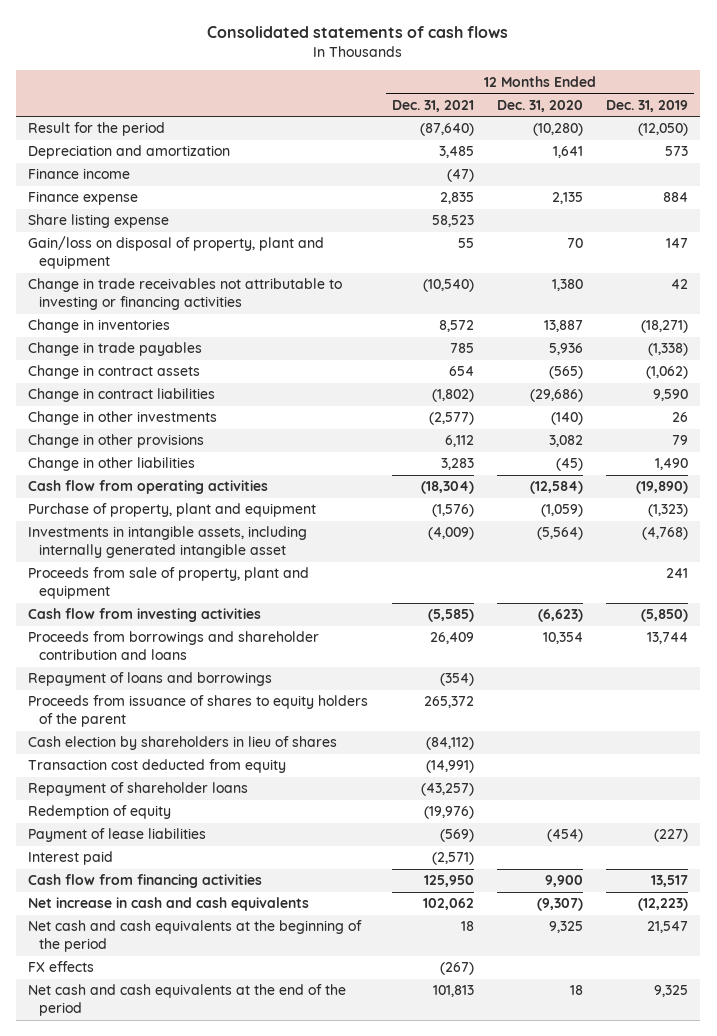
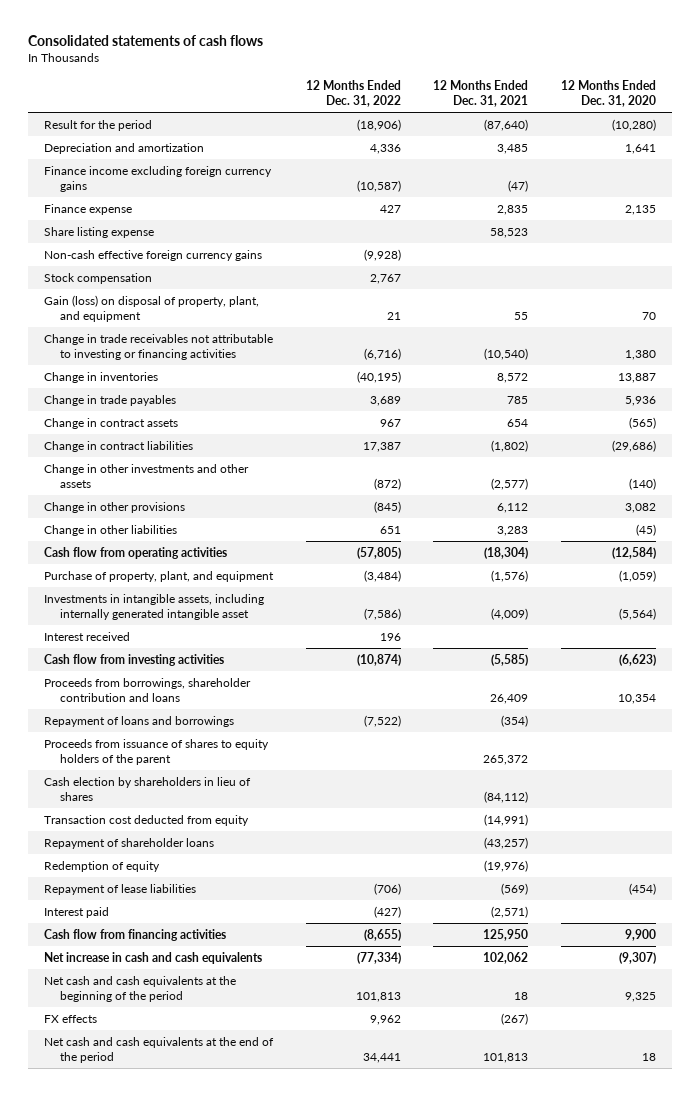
[606,99,689,112] Dec. 31, 2019 -> none
none -> [305,79,401,108] 12 Months Ended Dec. 31, 2022
[28,168,131,180] Finance income -> [44,165,273,192] Finance income excluding foreign currency gains
none -> [44,249,263,261] Non-cash effective foreign currency gains
none -> [44,272,153,284] Stock compensation
[28,236,325,270] Gain/loss on disposal of property, plant and equipment -> [44,294,260,322] Gain (loss) on disposal of property, plant, and equipment
[28,411,218,426] Change in other investments -> [44,463,250,488] Change in other investments and other assets
[28,503,317,518] Purchase of property, plant and equipment -> [44,570,275,582] Purchase of property, plant, and equipment
[28,567,310,600] Proceeds from sale of property, plant and equipment -> none
none -> [44,631,131,641] Interest received
[28,631,320,661] Proceeds from borrowings and shareholder contribution and loans -> [44,677,252,702] Proceeds from borrowings, shareholder contribution and loans
[28,828,207,843] Payment of lease liabilities -> [44,883,197,895] Repayment of lease liabilities

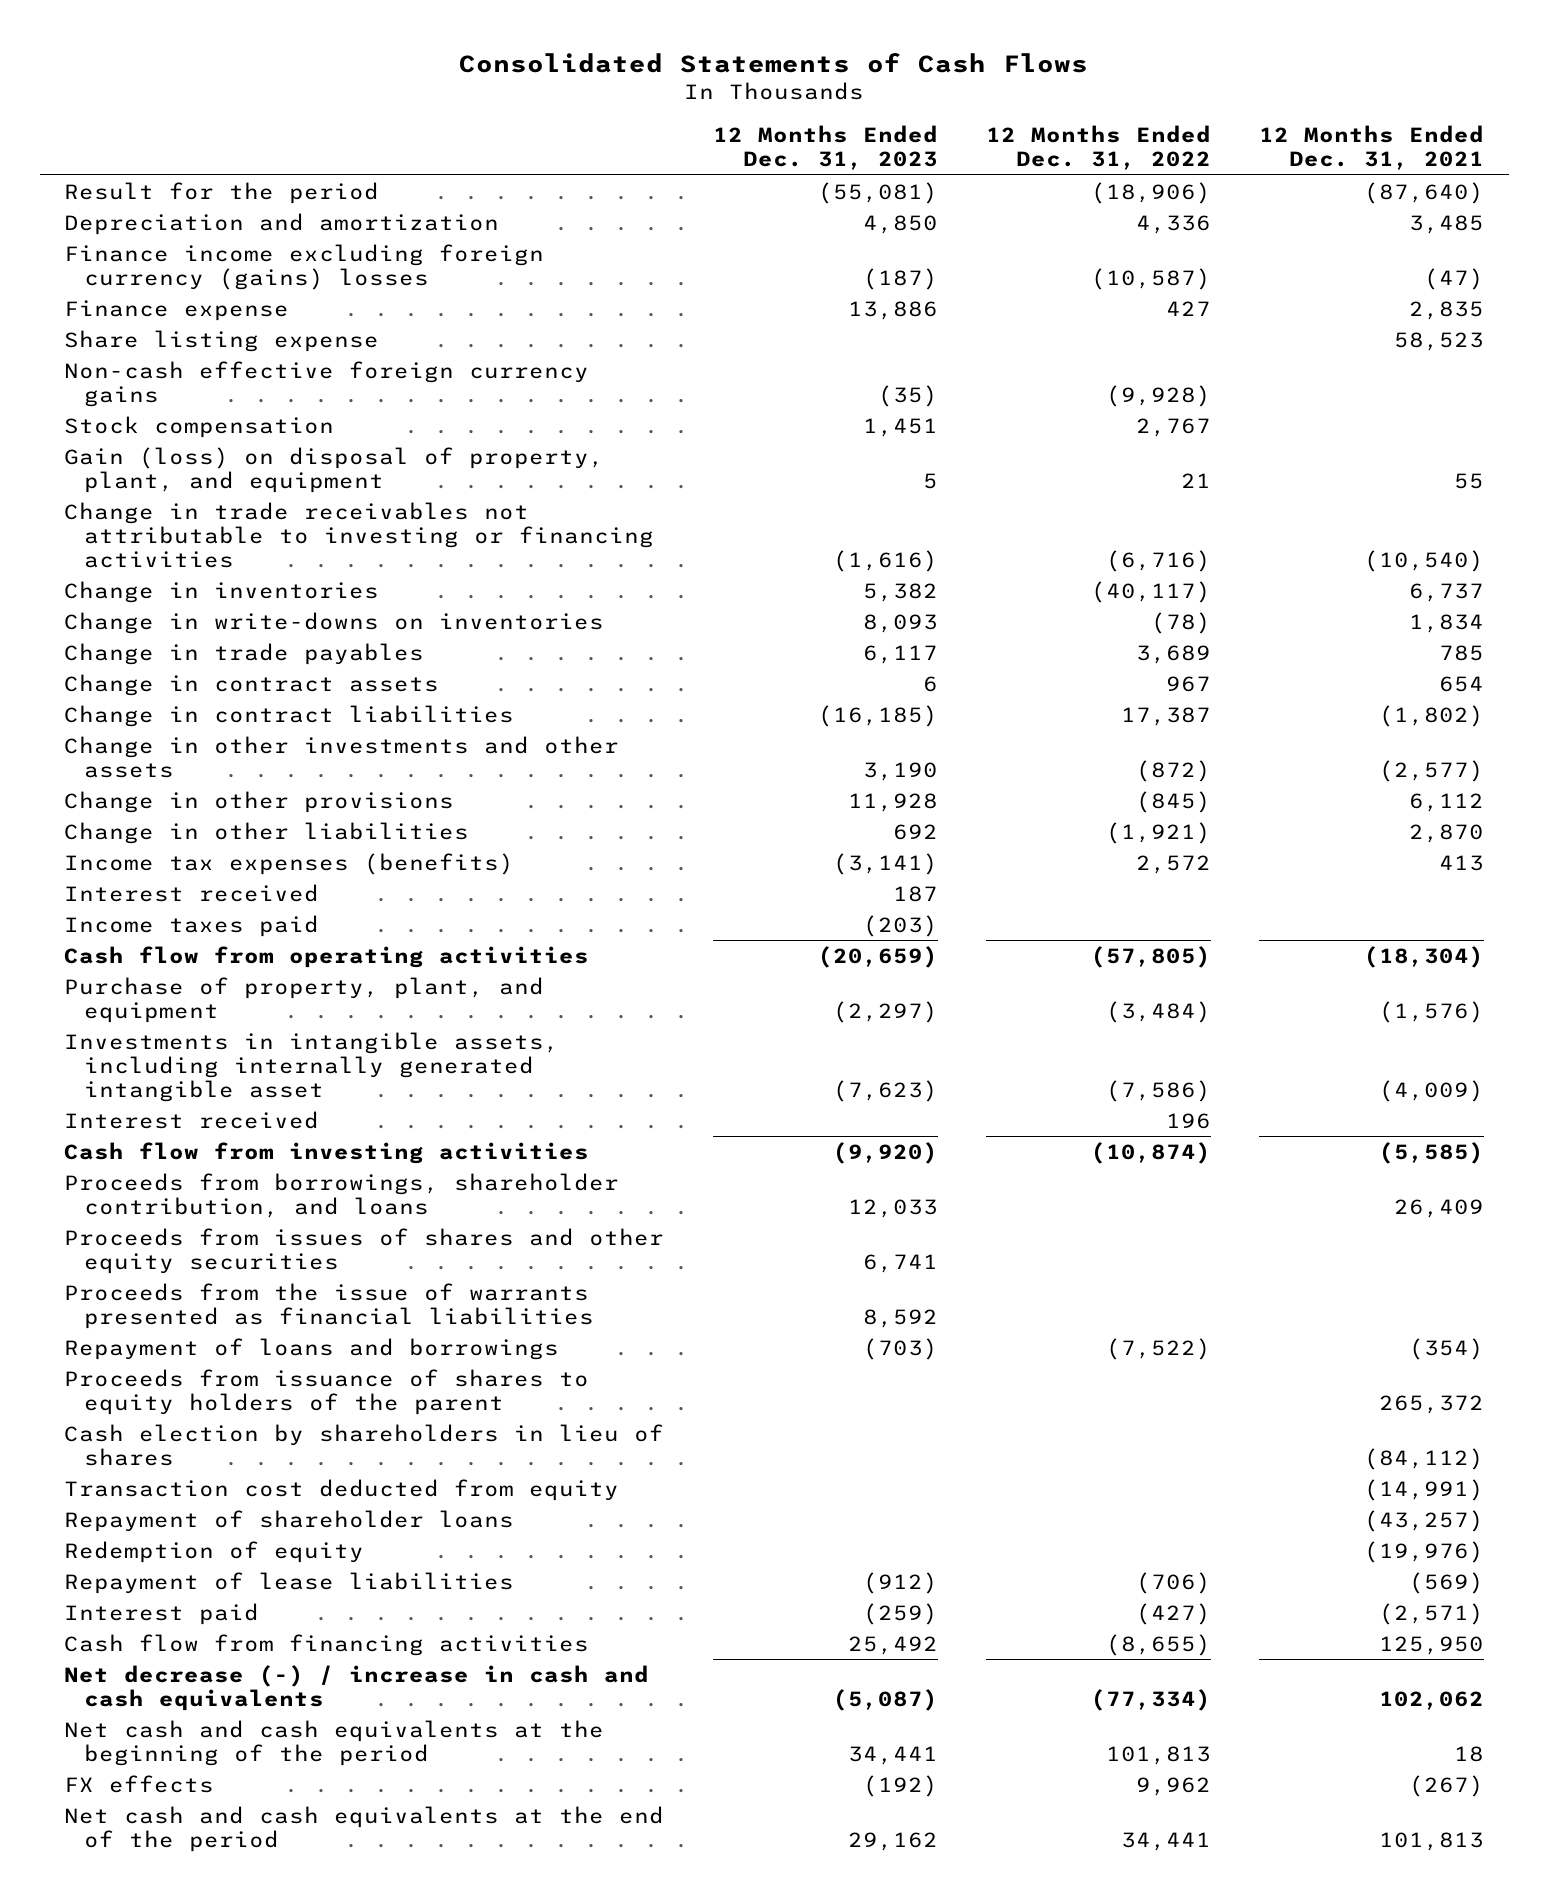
[27,35,263,47] Consolidated statements of cash flows -> [459,52,1089,73] Consolidated Statements of Cash Flows
[560,79,656,108] 12 Months Ended Dec. 31, 2020 -> none
none -> [712,125,938,171] 12 Months Ended Dec. 31, 2023
[44,165,273,192] Finance income excluding foreign currency gains -> [64,243,545,290] Finance income excluding foreign currency (gains) losses
[356,370,401,383] (40,195) -> [1091,580,1212,603] (40,117)
[497,372,529,383] 8,572 -> [1409,582,1485,602] 6,737
none -> [64,611,605,634] Change in write-downs on inventories
[379,525,401,534] 651 -> [1106,821,1212,844] (1,921)
[497,525,529,536] 3,283 -> [1409,823,1485,843] 2,870
none -> [64,852,515,875] Income tax expenses (benefits)
none -> [64,883,320,902] Interest received
none -> [64,914,320,937] Income taxes paid
[44,677,252,702] Proceeds from borrowings, shareholder contribution and loans -> [64,1172,620,1218] Proceeds from borrowings, shareholder contribution, and loans
none -> [64,1227,665,1274] Proceeds from issues of shares and other equity securities
none -> [64,1282,595,1329] Proceeds from the issue of warrants presented as financial liabilities
[44,951,263,964] Net increase in cash and cash equivalents -> [64,1664,650,1711] Net decrease (-) / increase in cash and cash equivalents

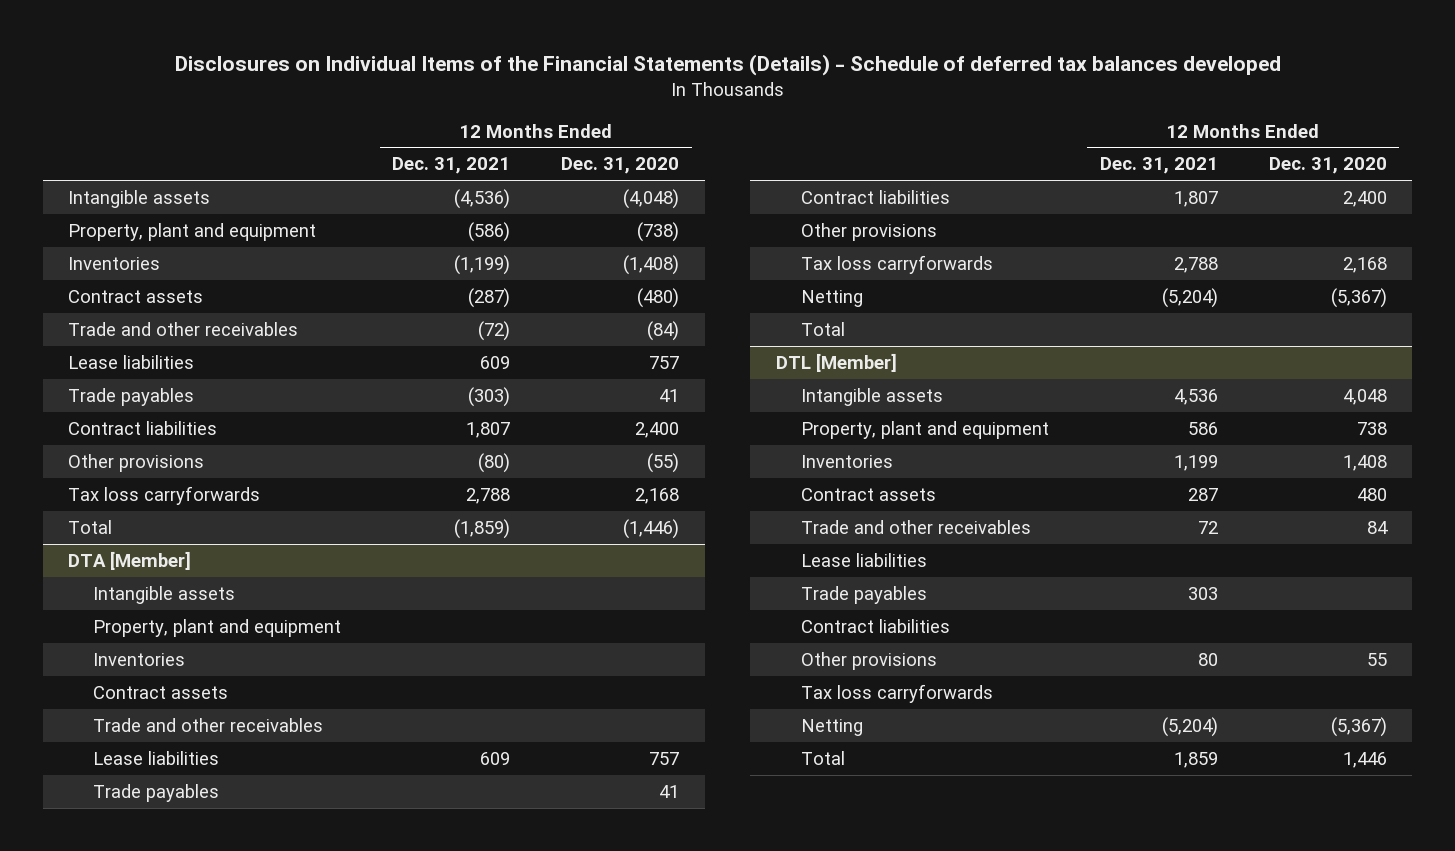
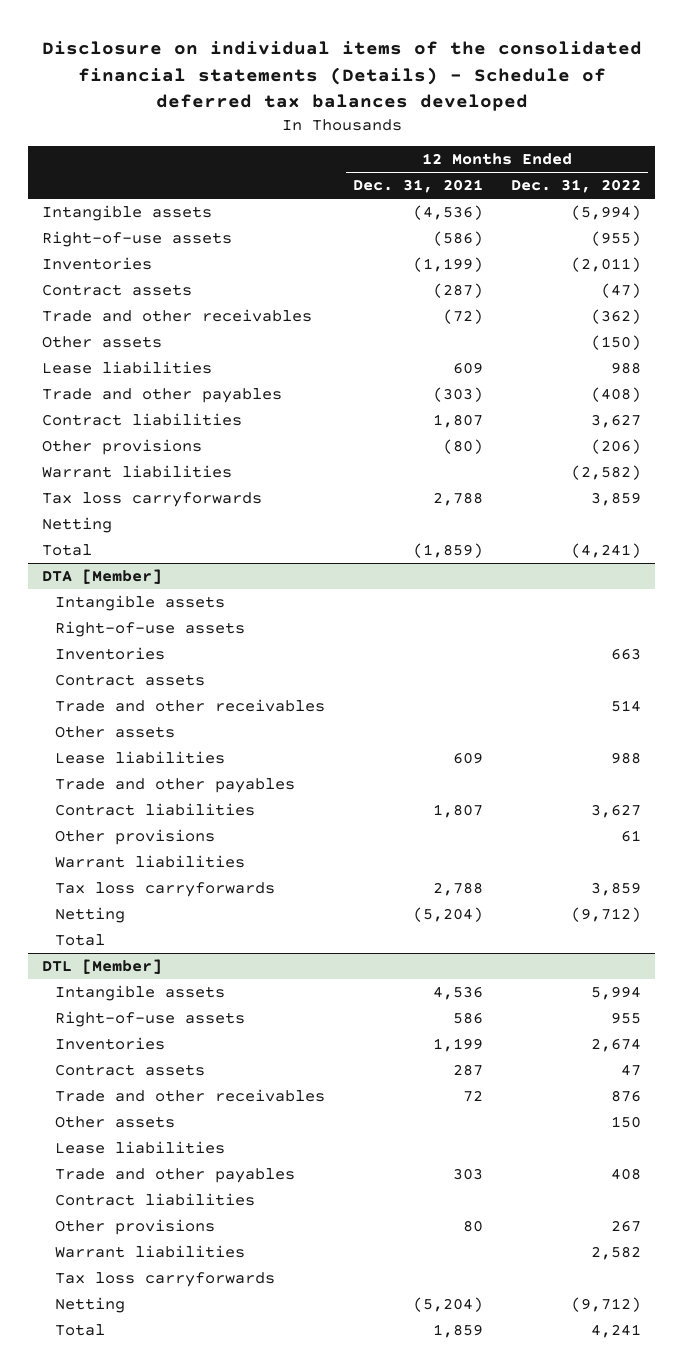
[174,54,1281,77] Disclosures on Individual Items of the Financial Statements (Details) - Schedule of deferred tax balances developed -> [41,41,642,111] Disclosure on individual items of the consolidated financial statements (Details) - Schedule of deferred tax balances developed
[561,157,680,175] Dec. 31, 2020 -> none
none -> [511,179,642,194] Dec. 31, 2022
[68,222,317,241] Property, plant and equipment -> [42,230,233,247] Right-of-use assets
none -> [42,335,163,348] Other assets
[68,387,195,406] Trade payables -> [42,387,283,403] Trade and other payables
none -> [42,464,233,478] Warrant liabilities
none -> [42,516,113,533] Netting
[93,618,342,637] Property, plant and equipment -> [55,620,246,637] Right-of-use assets
none -> [55,725,176,738] Other assets
[93,783,220,802] Trade payables -> [55,777,296,793] Trade and other payables
none -> [55,854,246,868] Warrant liabilities
[800,420,1049,439] Property, plant and equipment -> [55,1010,246,1027] Right-of-use assets
none -> [55,1115,176,1128] Other assets
[800,585,927,604] Trade payables -> [55,1167,296,1183] Trade and other payables
none -> [55,1244,246,1258] Warrant liabilities

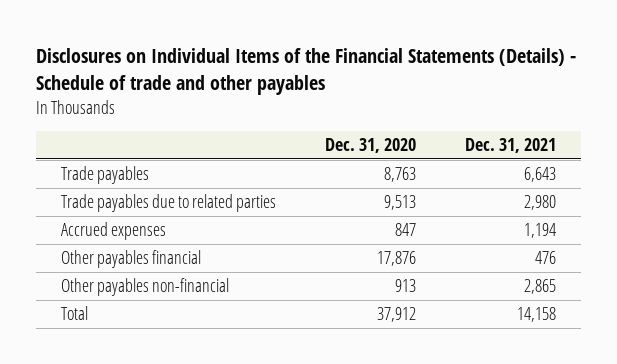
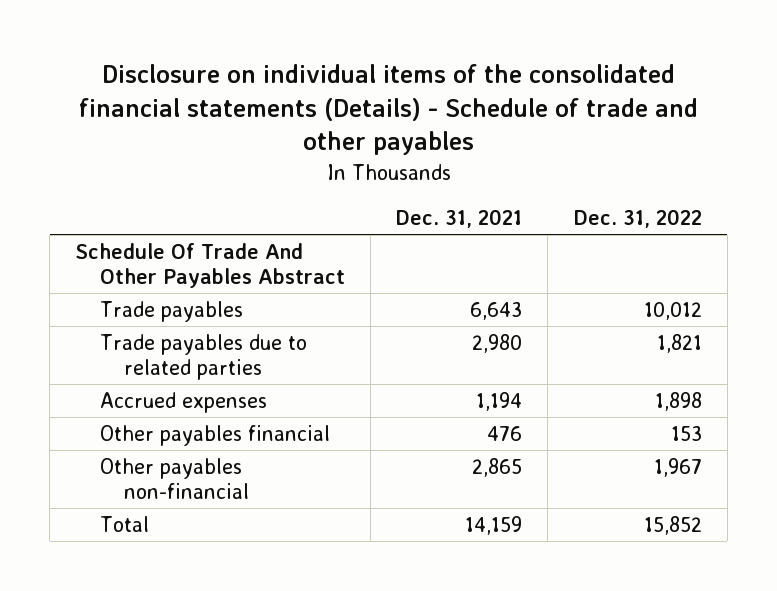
[35,47,576,96] Disclosures on Individual Items of the Financial Statements (Details) - Schedule of trade and other payables -> [78,64,698,156] Disclosure on individual items of the consolidated financial statements (Details) - Schedule of trade and other payables
[324,137,416,153] Dec. 31, 2020 -> none
none -> [573,208,702,228] Dec. 31, 2022
none -> [75,242,345,288] Schedule Of Trade And Other Payables Abstract
[516,306,556,322] 14,158 -> [465,515,523,535] 14,159

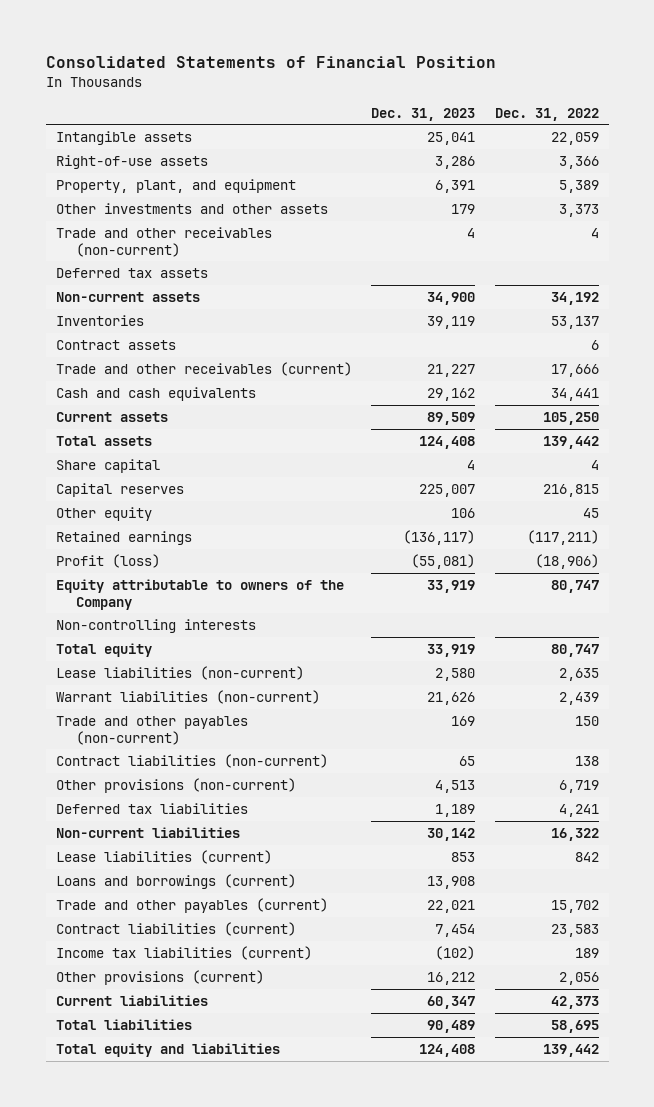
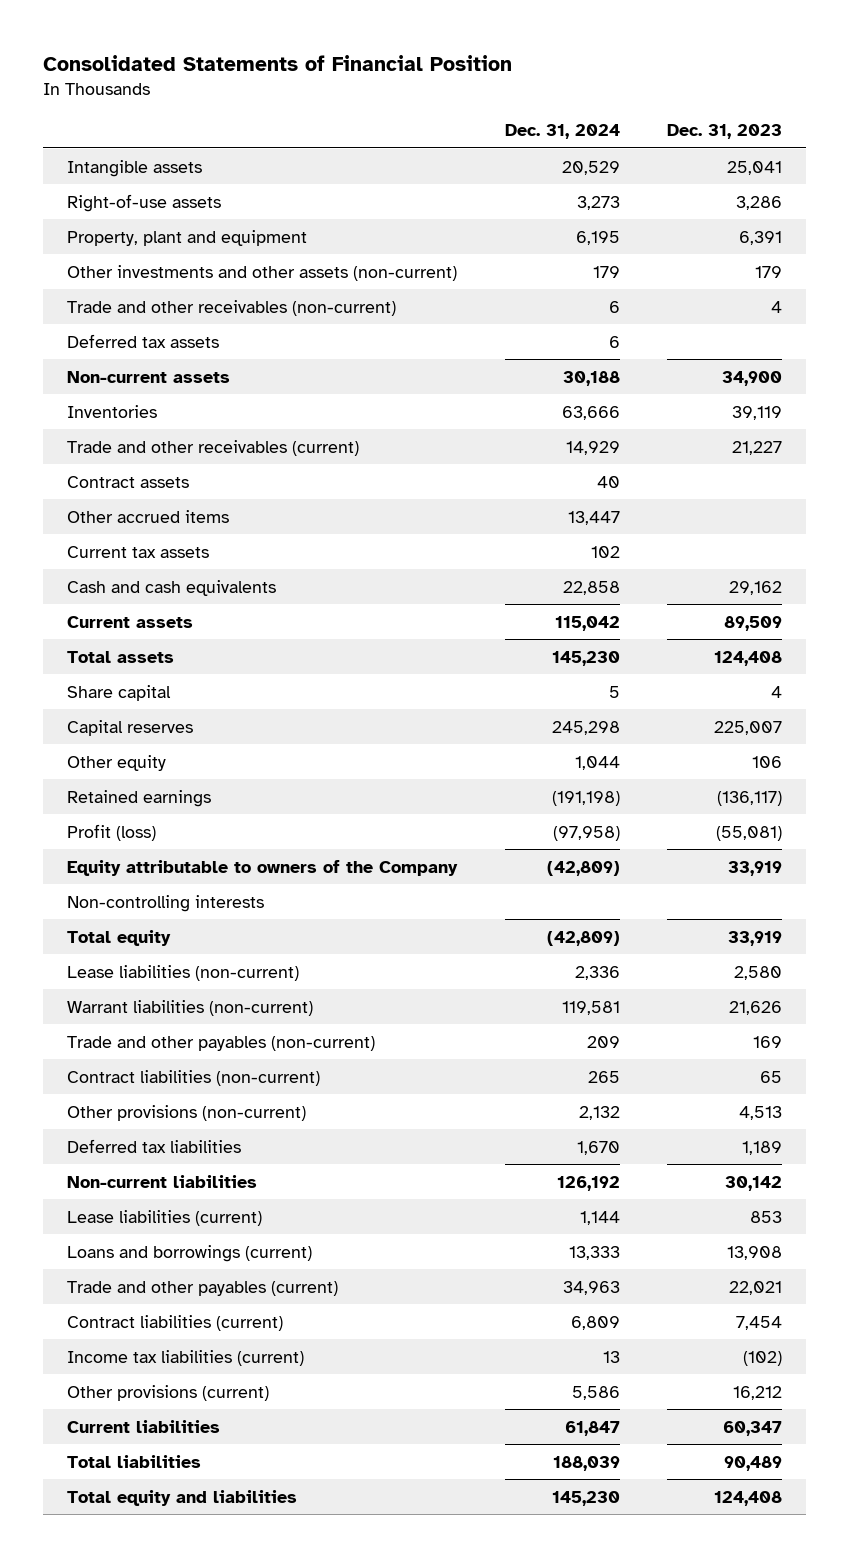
[494,107,599,121] Dec. 31, 2022 -> none
none -> [504,123,620,139] Dec. 31, 2024
[55,179,296,194] Property, plant, and equipment -> [67,229,308,246] Property, plant and equipment
[55,203,328,215] Other investments and other assets -> [67,264,458,281] Other investments and other assets (non-current)
[55,340,176,351] Contract assets -> [67,475,190,488] Contract assets
none -> [67,509,230,523] Other accrued items
none -> [67,545,210,558] Current tax assets

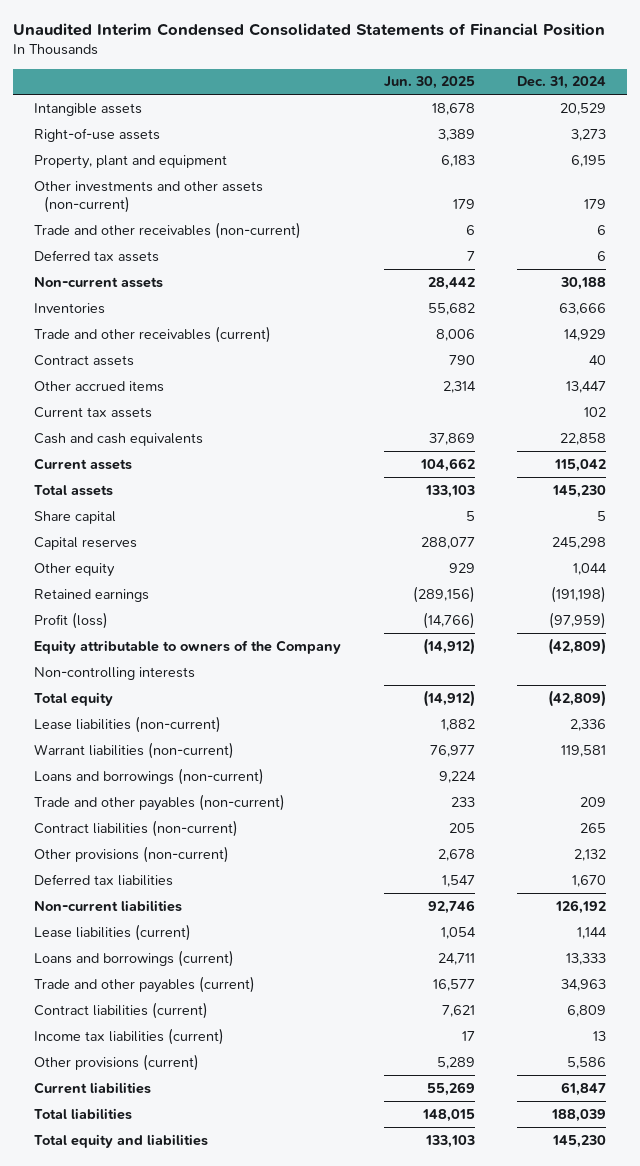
[43,54,513,71] Consolidated Statements of Financial Position -> [12,22,605,36] Unaudited Interim Condensed Consolidated Statements of Financial Position
[667,123,783,139] Dec. 31, 2023 -> none
none -> [383,76,475,90] Jun. 30, 2025
[552,825,620,841] (97,958) -> [549,611,607,629] (97,959)
none -> [33,767,264,785] Loans and borrowings (non-current)

